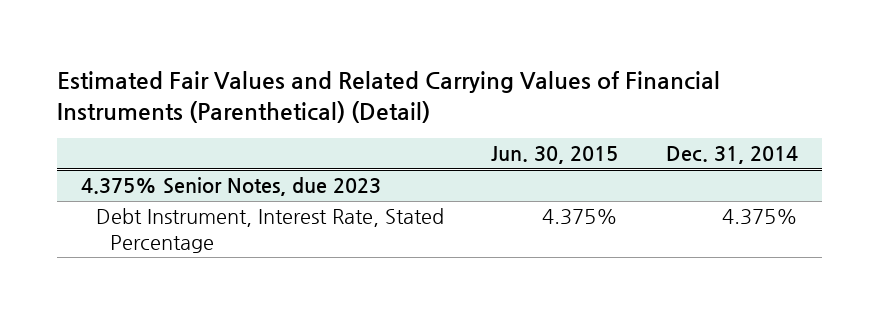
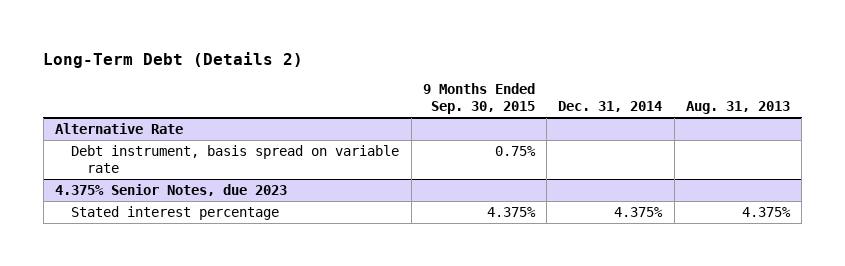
[57,70,721,123] Estimated Fair Values and Related Carrying Values of Financial Instruments (Parenthetical) (Detail) -> [43,51,304,68] Long-Term Debt (Details 2)
[491,146,619,165] Jun. 30, 2015 -> none
none -> [422,83,535,114] 9 Months Ended Sep. 30, 2015
none -> [685,100,790,114] Aug. 31, 2013
none -> [55,123,184,135] Alternative Rate
none -> [71,145,400,173] Debt instrument, basis spread on variable rate
[95,208,444,253] Debt Instrument, Interest Rate, Stated Percentage -> [71,206,280,221] Stated interest percentage

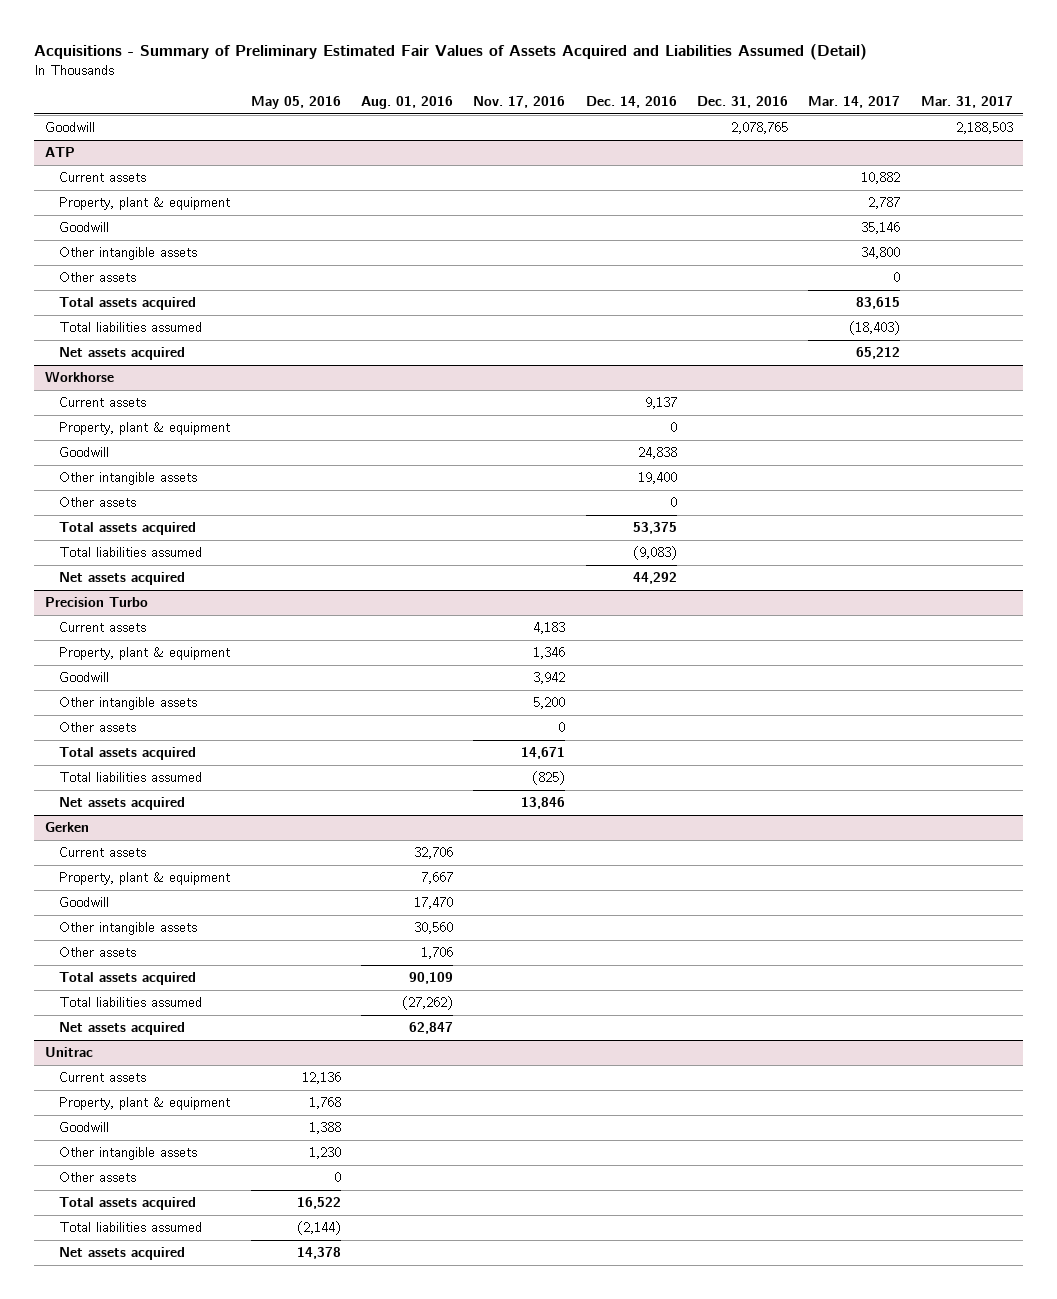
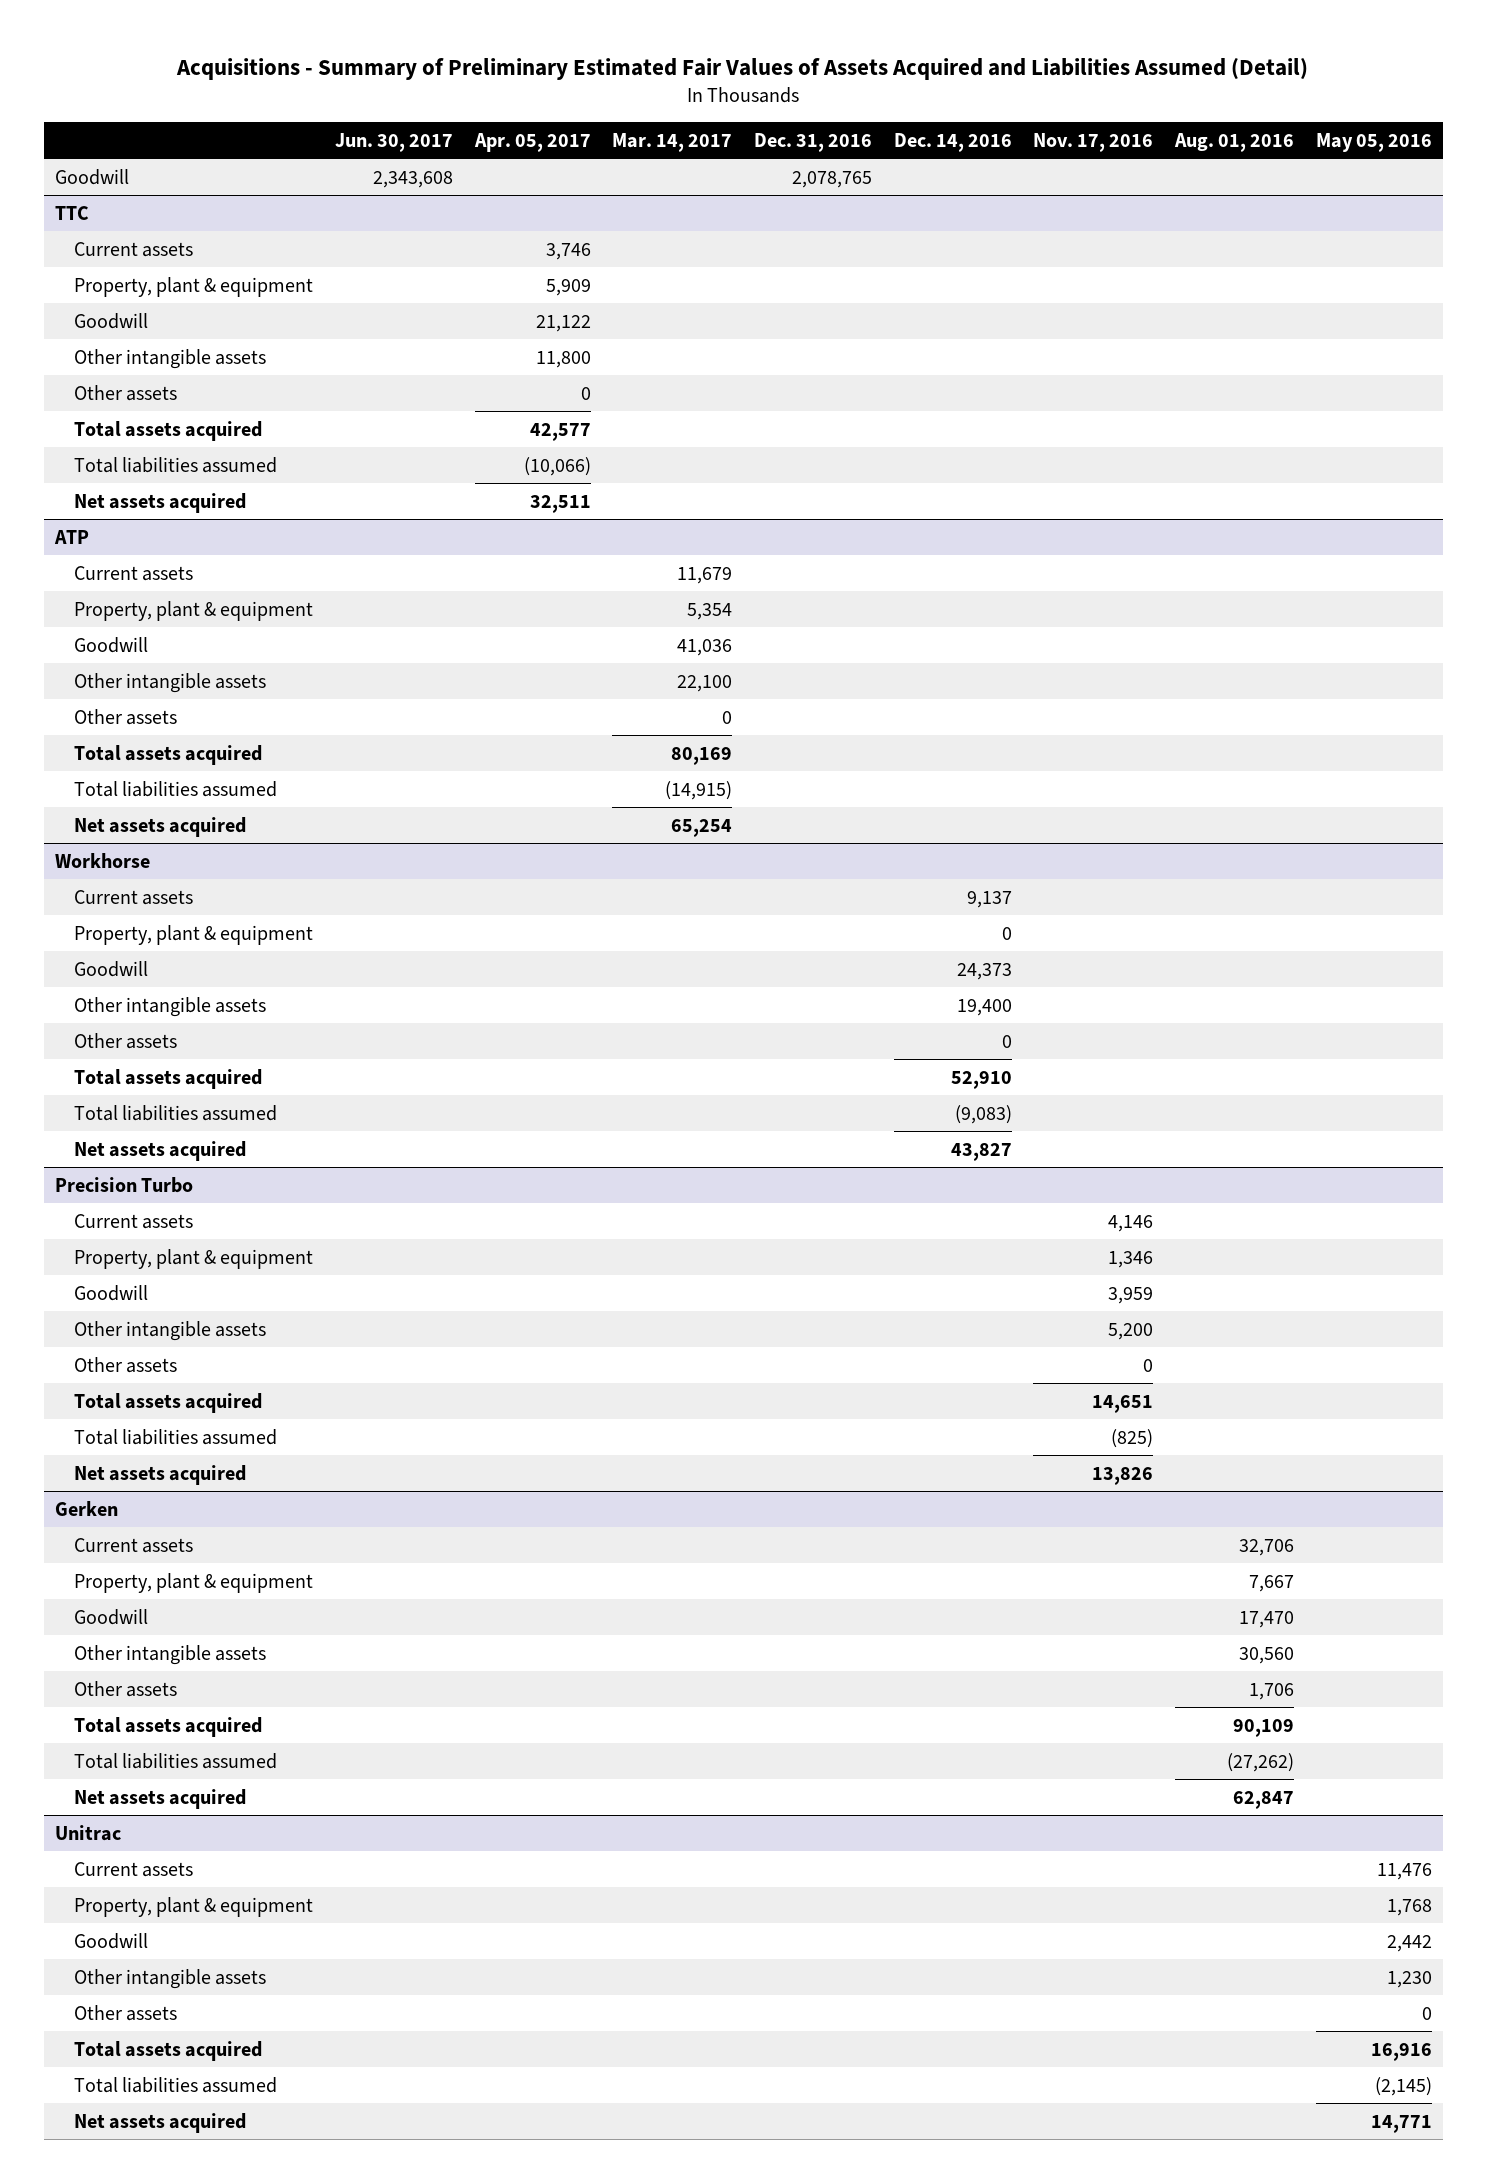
[920,96,1013,109] Mar. 31, 2017 -> none
none -> [334,132,453,152] Jun. 30, 2017
none -> [473,132,591,152] Apr. 05, 2017
none -> [54,205,89,220] TTC
none -> [74,241,194,257] Current assets
none -> [74,276,314,297] Property, plant & equipment
none -> [74,312,149,329] Goodwill
none -> [74,348,267,369] Other intangible assets
none -> [74,384,178,401] Other assets
none -> [74,420,263,441] Total assets acquired
none -> [74,456,278,473] Total liabilities assumed
none -> [74,492,247,513] Net assets acquired
[861,172,901,185] 10,882 -> [677,566,733,584] 11,679
[868,197,901,210] 2,787 -> [687,602,733,620] 5,354
[861,222,901,235] 35,146 -> [677,638,733,656] 41,036
[861,247,901,260] 34,800 -> [677,674,733,692] 22,100
[856,297,901,310] 83,615 -> [671,746,733,765] 80,169
[849,321,901,336] (18,403) -> [665,780,733,800] (14,915)
[856,347,901,360] 65,212 -> [671,818,733,837] 65,254
[637,447,677,460] 24,838 -> [956,962,1012,980] 24,373
[632,522,677,535] 53,375 -> [950,1070,1012,1089] 52,910
[632,572,677,585] 44,292 -> [950,1142,1012,1161] 43,827
[533,622,566,635] 4,183 -> [1108,1214,1154,1232] 4,146
[533,672,566,685] 3,942 -> [1108,1286,1154,1304] 3,959
[521,747,566,760] 14,671 -> [1092,1394,1154,1413] 14,651
[521,797,566,810] 13,846 -> [1092,1466,1154,1485] 13,826
[301,1072,341,1085] 12,136 -> [1376,1862,1432,1880] 11,476
[308,1122,341,1135] 1,388 -> [1386,1934,1432,1952] 2,442
[296,1197,341,1210] 16,522 -> [1370,2042,1432,2061] 16,916
[296,1221,341,1236] (2,144) -> [1374,2076,1432,2096] (2,145)
[296,1247,341,1260] 14,378 -> [1370,2114,1432,2133] 14,771

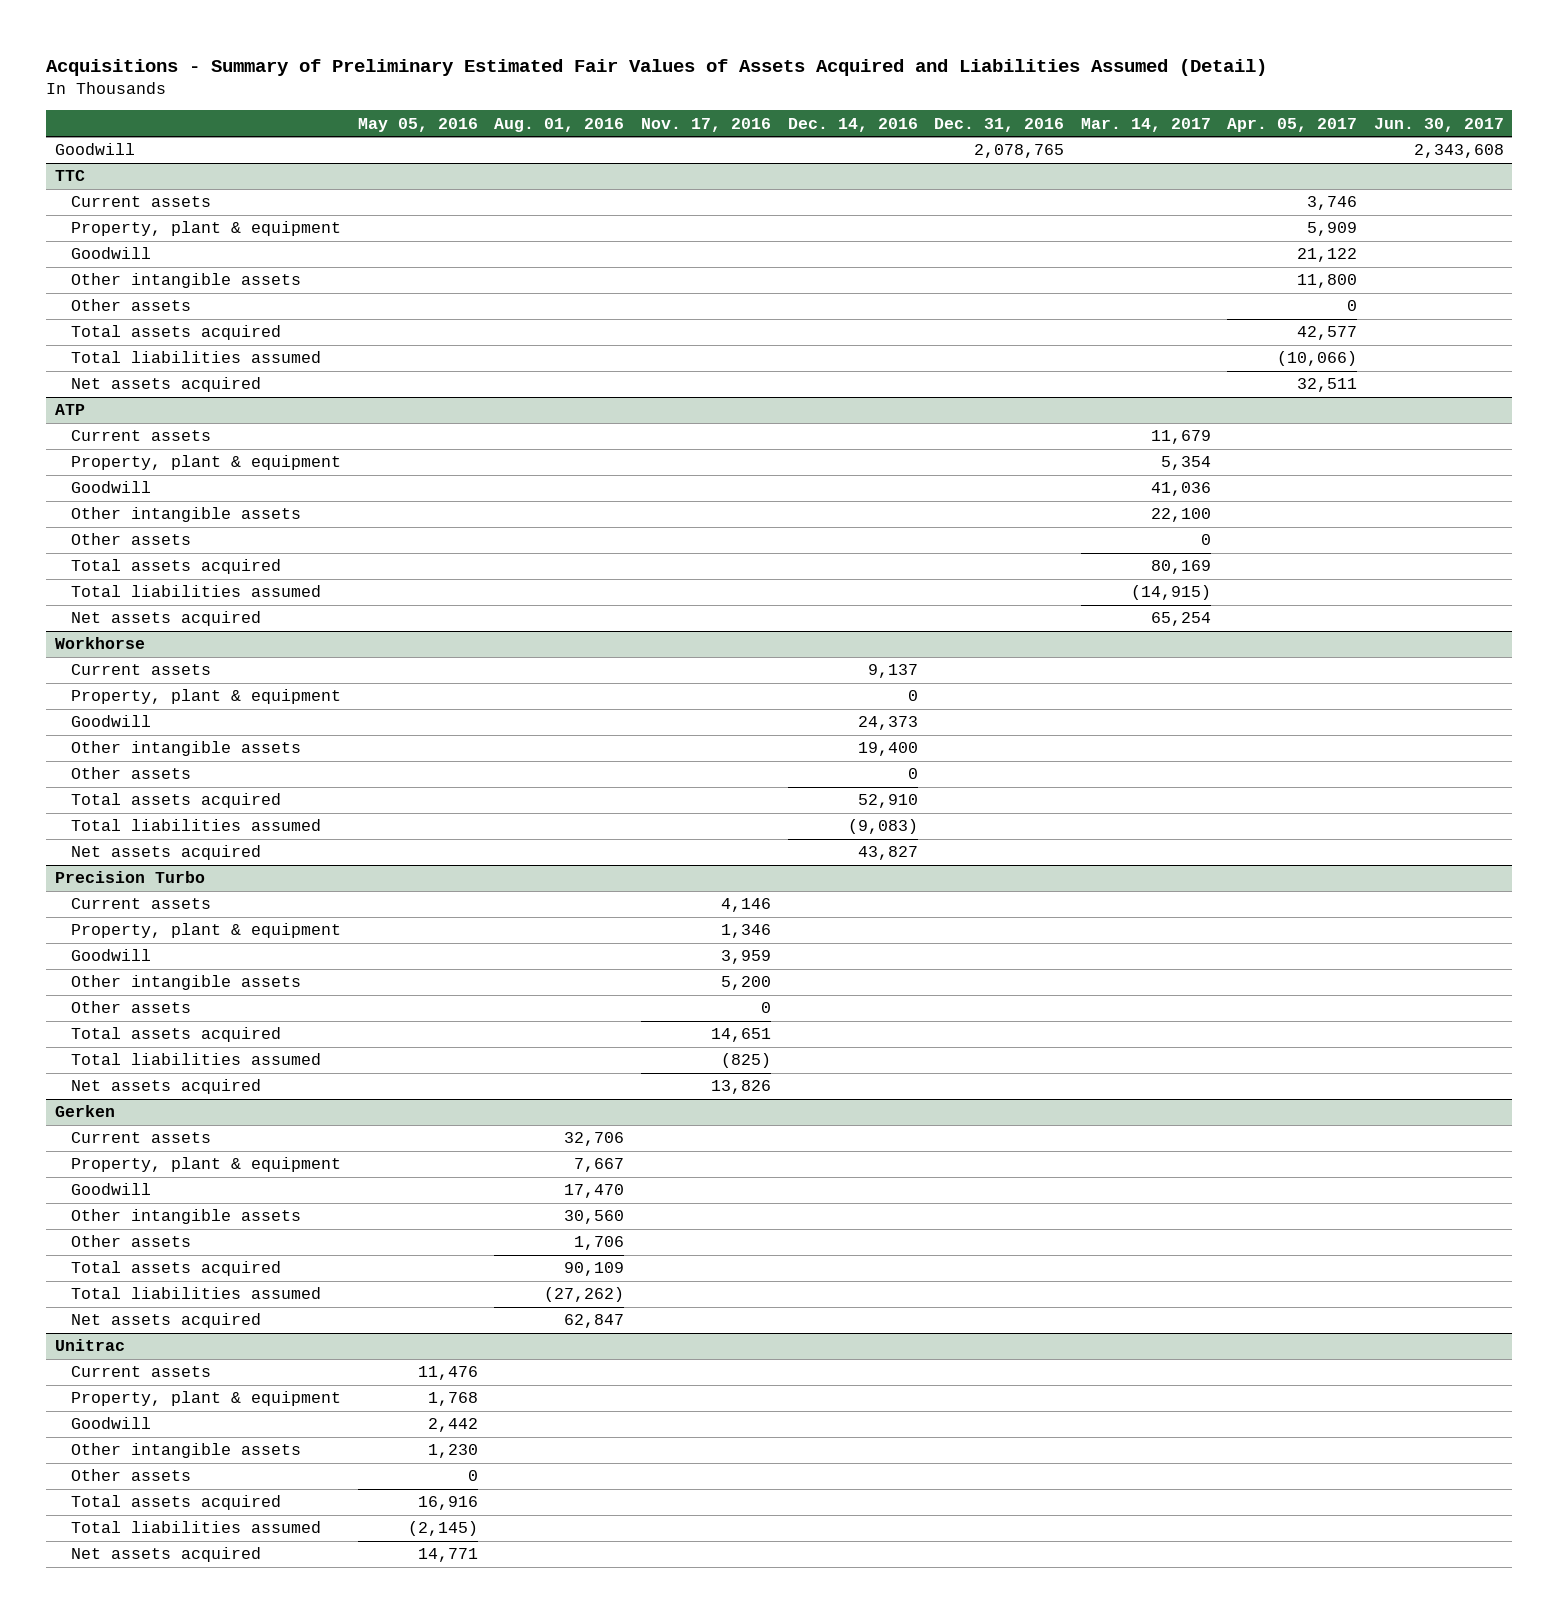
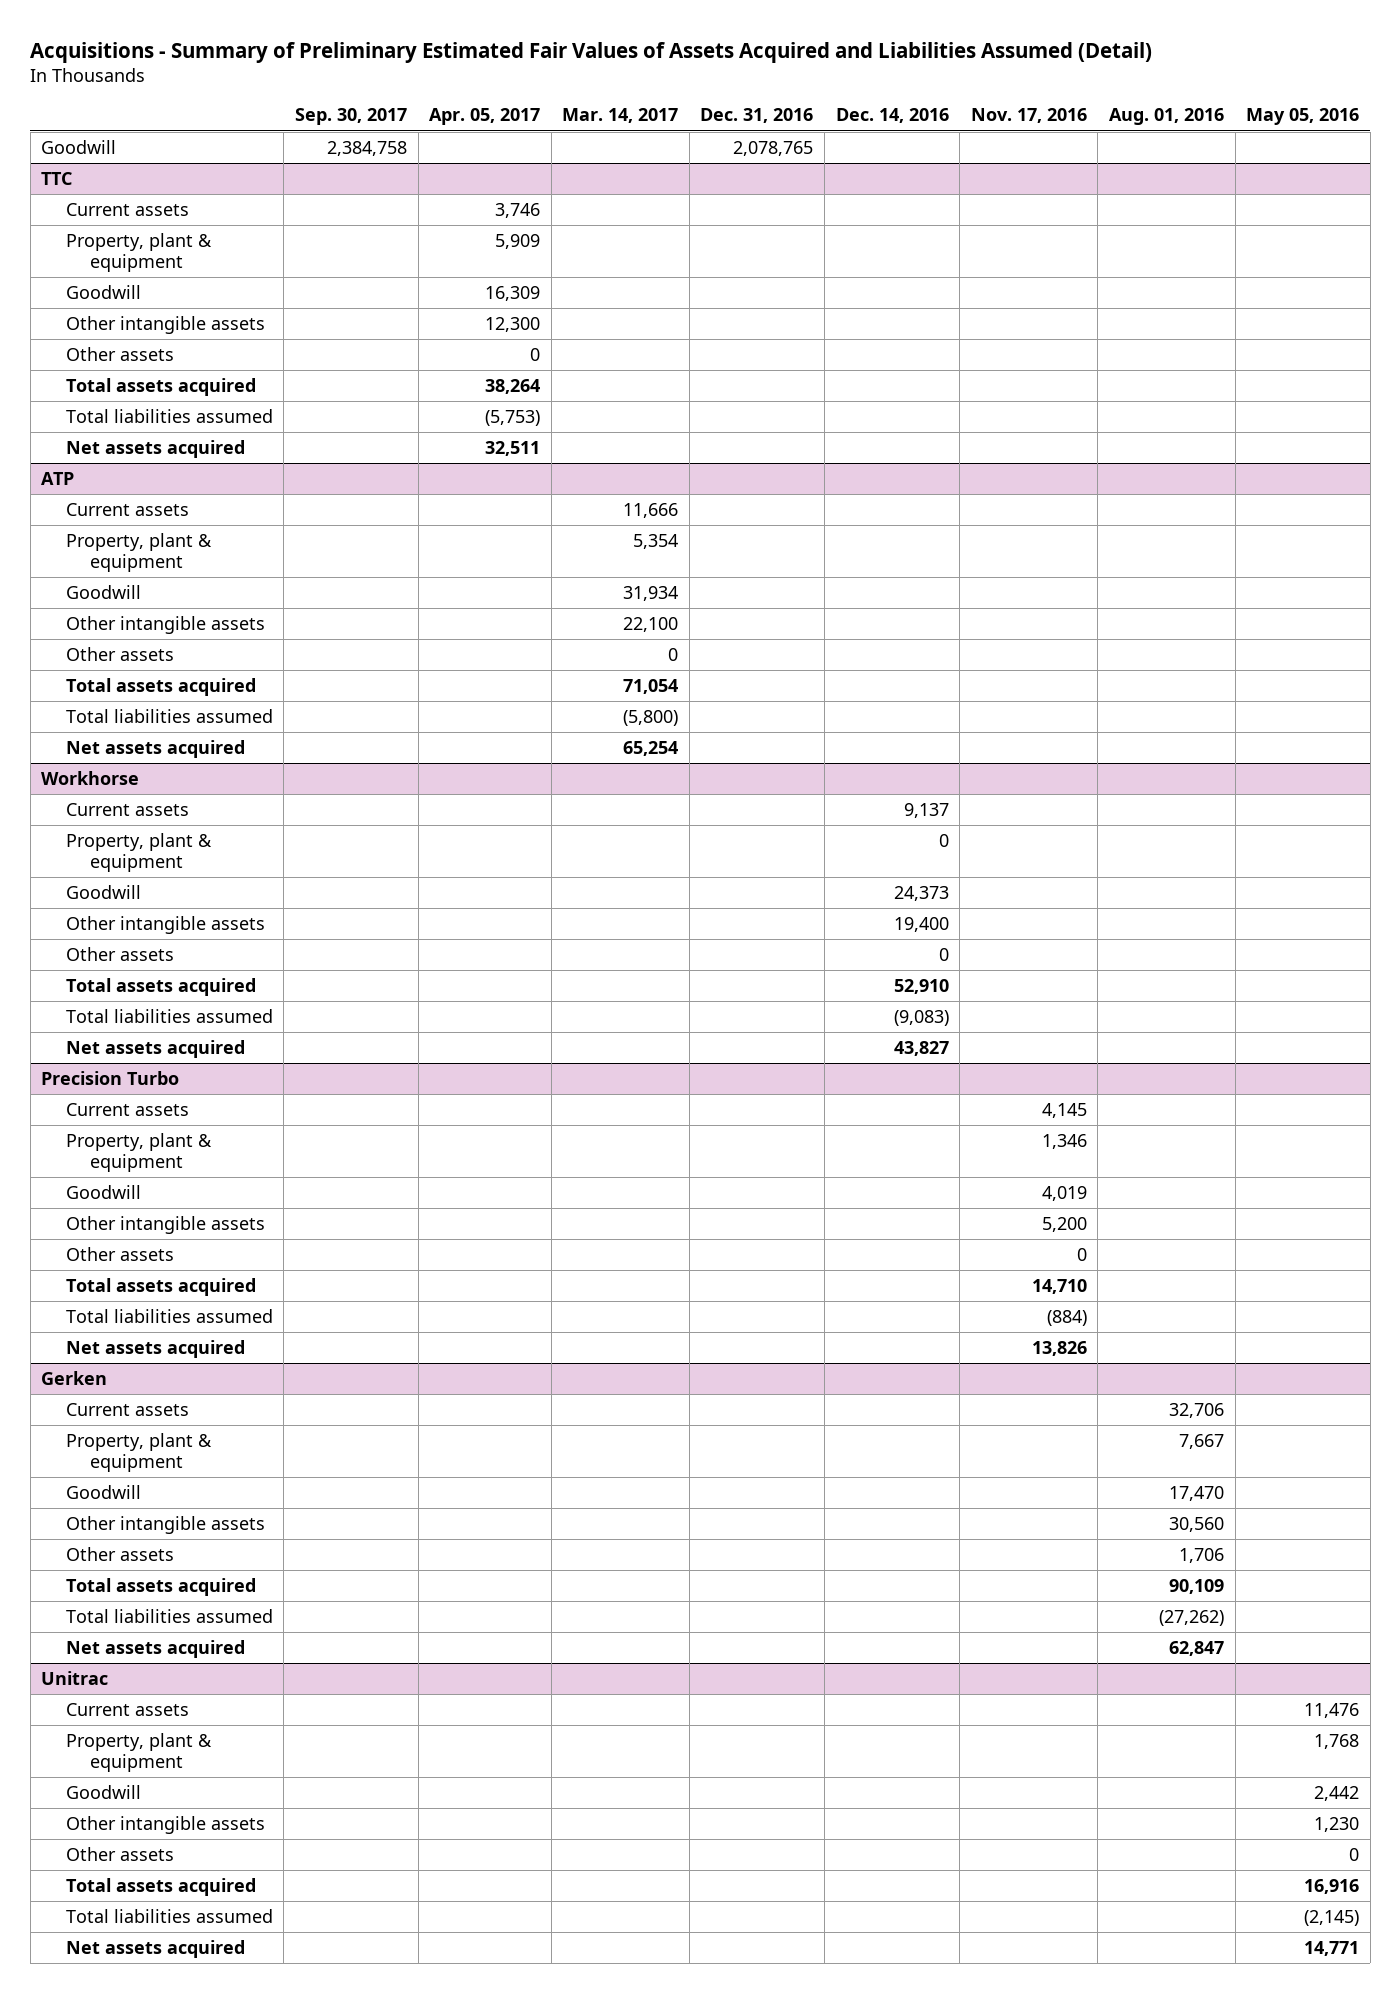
[1374,117,1505,132] Jun. 30, 2017 -> none
none -> [294,108,407,126] Sep. 30, 2017
[1297,248,1358,263] 21,122 -> [485,285,541,301] 16,309
[1297,274,1358,289] 11,800 -> [485,316,541,332] 12,300
[1297,326,1358,341] 42,577 -> [485,378,541,394] 38,264
[1277,351,1358,367] (10,066) -> [485,409,541,426] (5,753)
[1150,430,1211,445] 11,679 -> [623,502,679,518] 11,666
[1150,482,1211,497] 41,036 -> [623,585,679,601] 31,934
[1150,560,1211,575] 80,169 -> [623,678,679,694] 71,054
[1130,585,1211,601] (14,915) -> [623,709,679,726] (5,800)
[720,898,771,913] 4,146 -> [1041,1102,1087,1118] 4,145
[720,950,771,965] 3,959 -> [1041,1185,1087,1201] 4,019
[710,1028,771,1043] 14,651 -> [1031,1278,1087,1294] 14,710
[720,1053,771,1069] (825) -> [1046,1309,1087,1326] (884)

